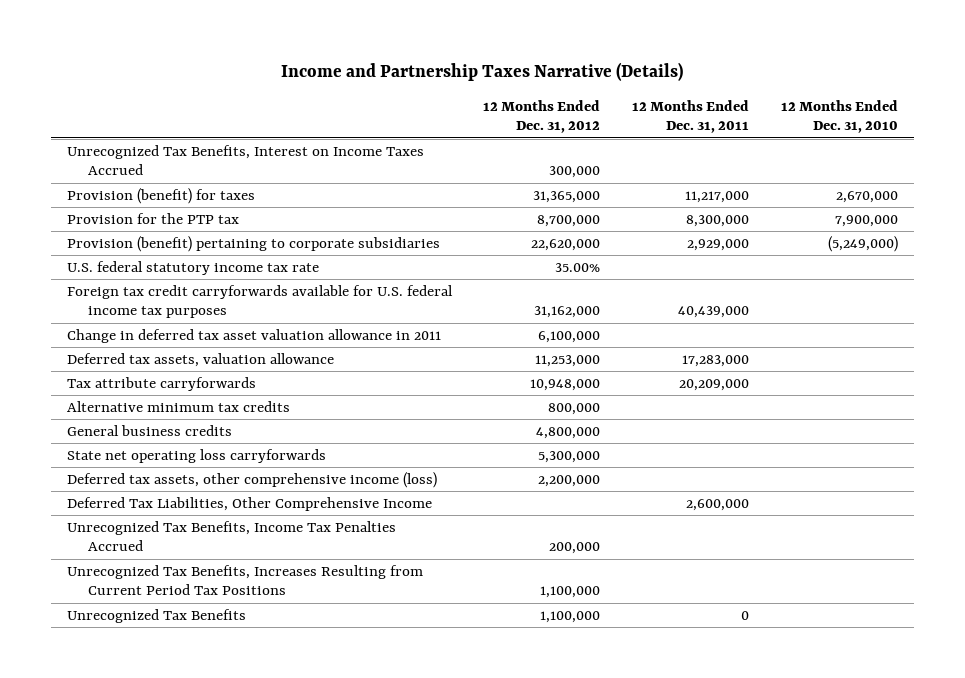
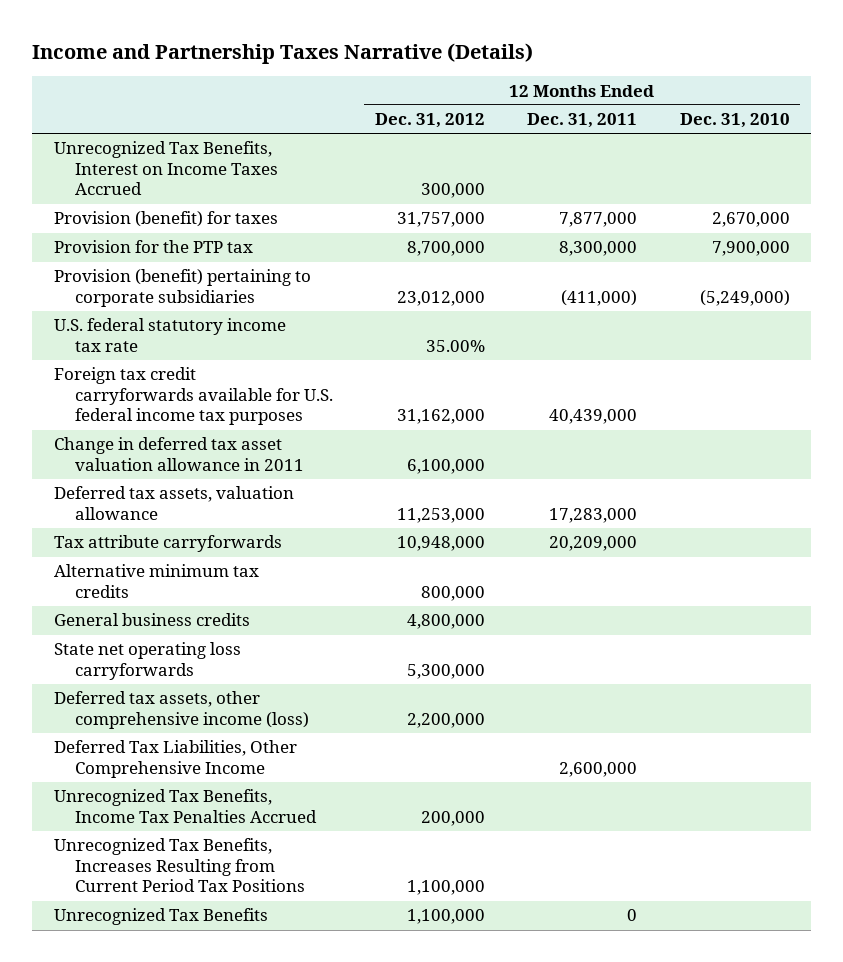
[533,190,601,203] 31,365,000 -> [397,212,486,228] 31,757,000
[685,190,750,203] 11,217,000 -> [559,212,638,228] 7,877,000
[531,238,601,251] 22,620,000 -> [397,290,486,306] 23,012,000
[687,238,750,251] 2,929,000 -> [561,289,638,306] (411,000)

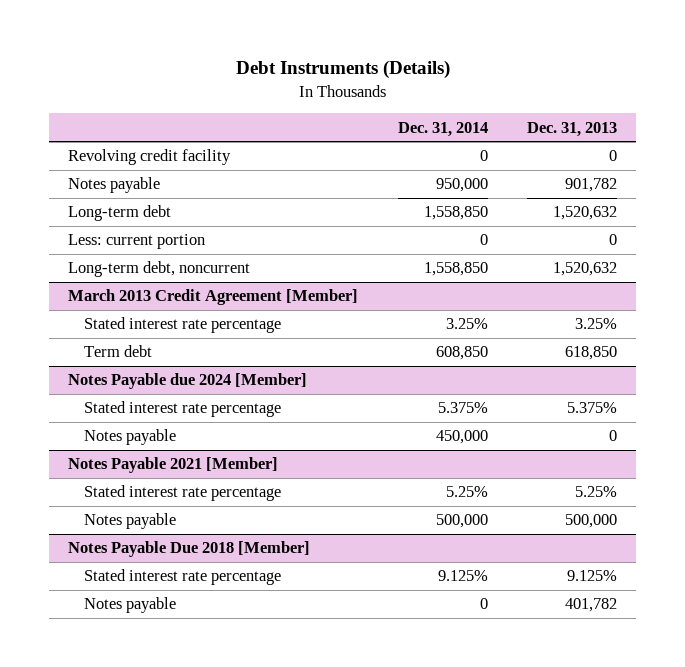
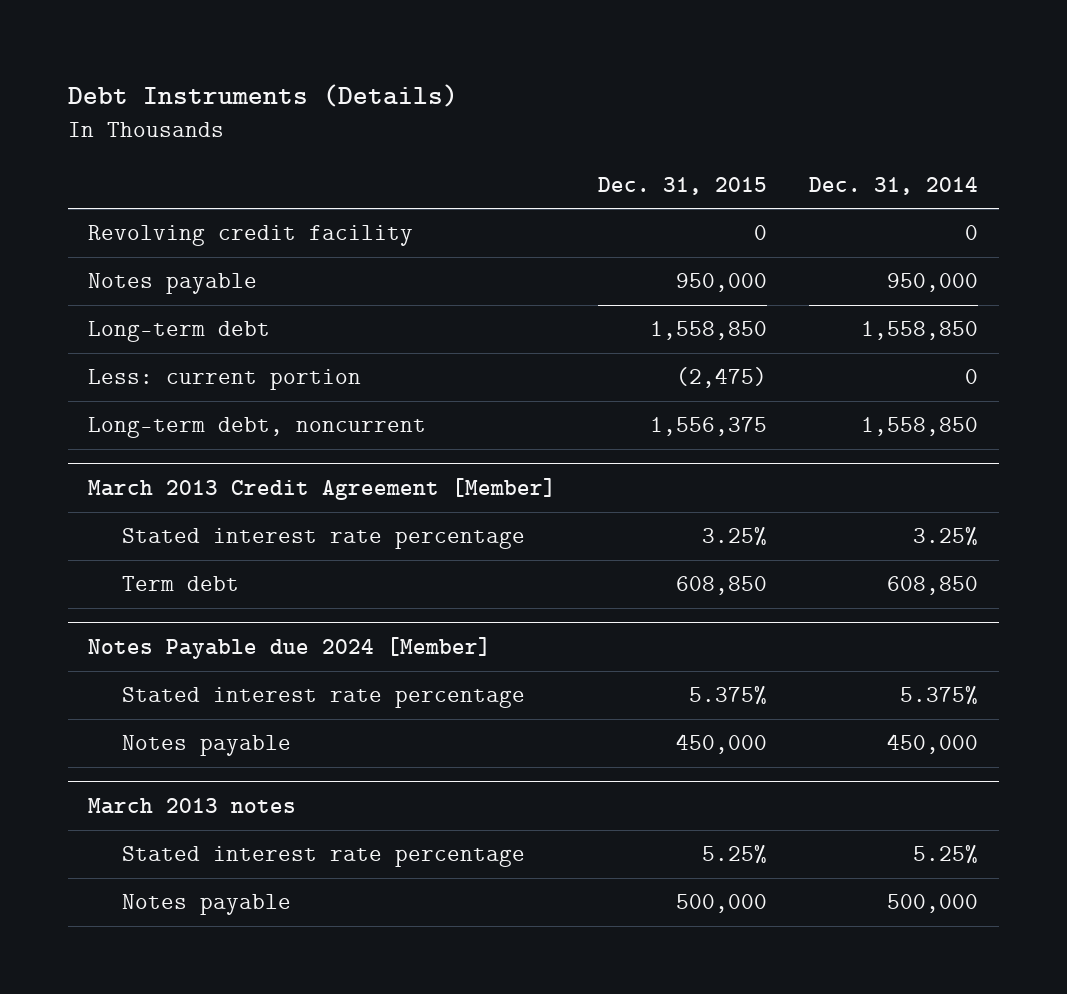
[526,121,617,137] Dec. 31, 2013 -> none
none -> [598,176,768,195] Dec. 31, 2015
[68,457,279,474] Notes Payable 2021 [Member] -> [88,798,297,815] March 2013 notes
[68,541,311,558] Notes Payable Due 2018 [Member] -> none
[83,569,281,586] Stated interest rate percentage -> none
[83,597,176,614] Notes payable -> none

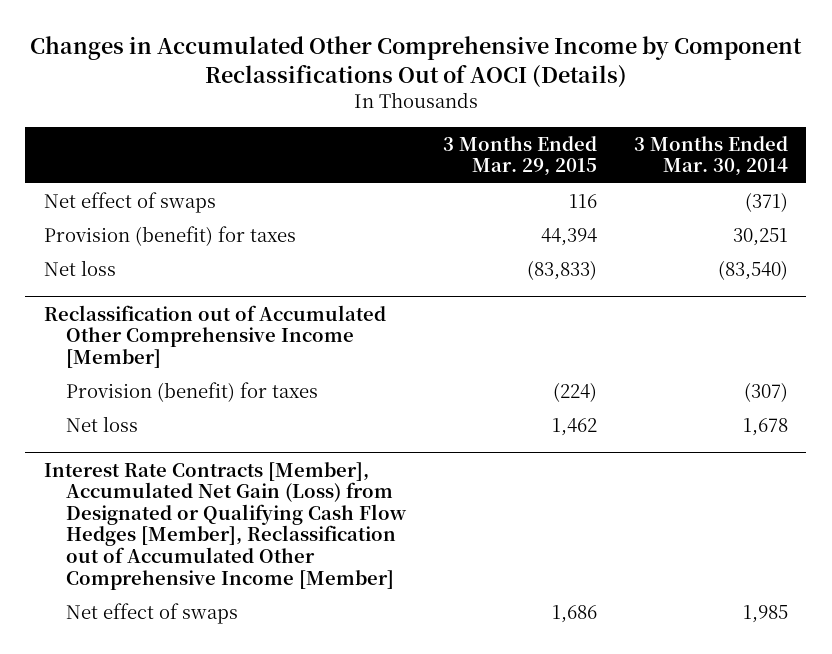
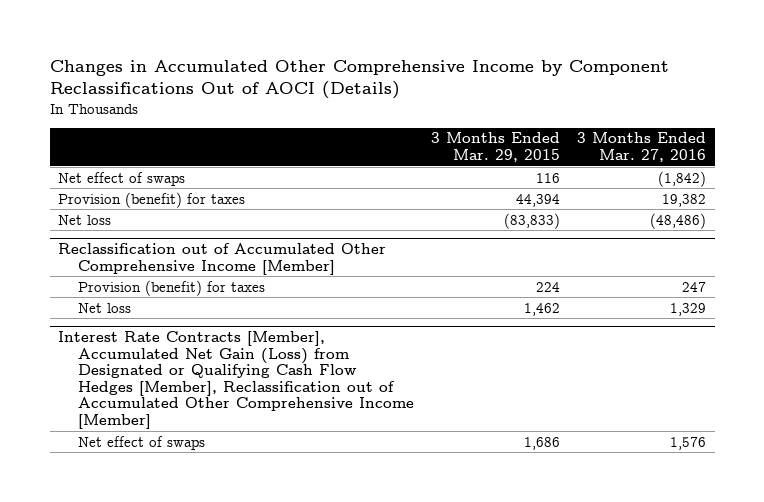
[633,135,788,177] 3 Months Ended Mar. 30, 2014 -> none
none -> [577,132,707,163] 3 Months Ended Mar. 27, 2016
[552,381,597,402] (224) -> [536,281,561,292] 224

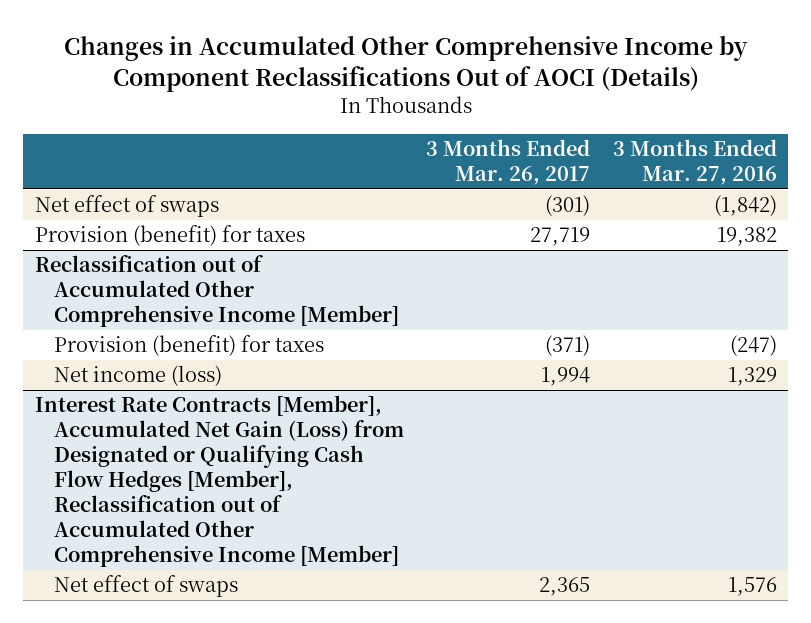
[431,132,561,163] 3 Months Ended Mar. 29, 2015 -> none
none -> [426,139,591,185] 3 Months Ended Mar. 26, 2017
[58,214,112,225] Net loss -> none
[682,281,707,292] 247 -> [729,335,777,357] (247)
[78,302,132,313] Net loss -> [53,365,222,387] Net income (loss)

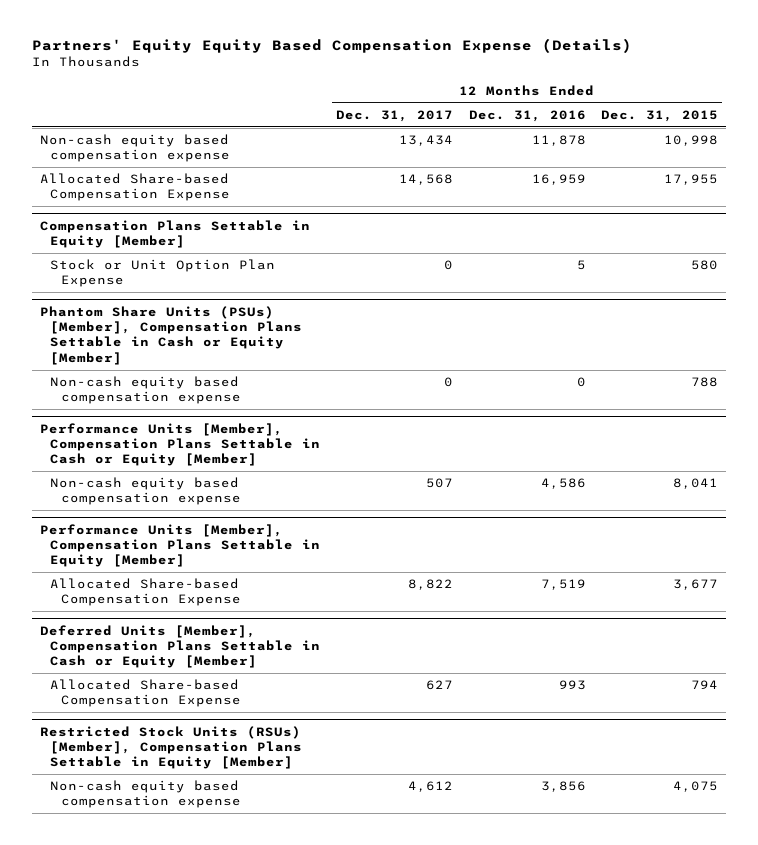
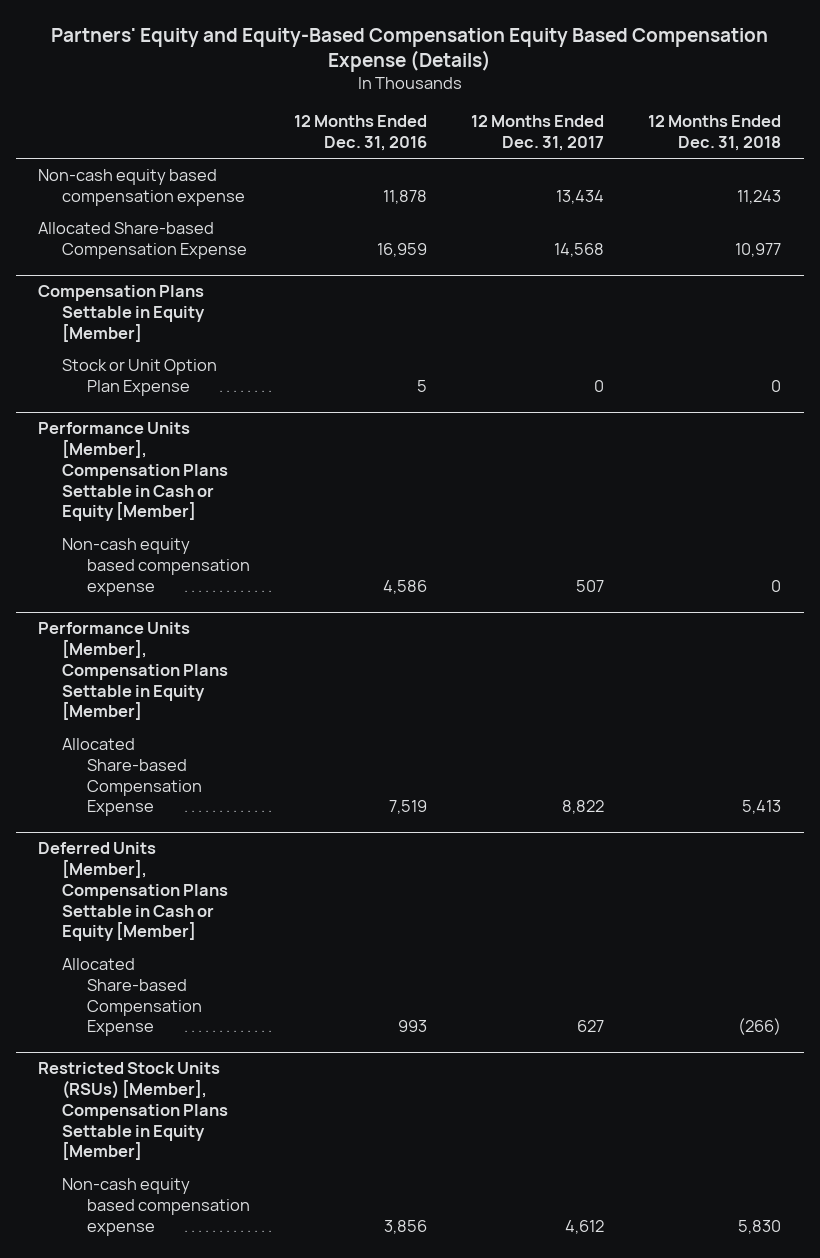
[32,38,633,54] Partners' Equity Equity Based Compensation Expense (Details) -> [50,27,768,72] Partners' Equity and Equity-Based Compensation Equity Based Compensation Expense (Details)
[601,109,719,122] Dec. 31, 2015 -> none
none -> [648,115,782,151] 12 Months Ended Dec. 31, 2018
[39,305,303,365] Phantom Share Units (PSUs) [Member], Compensation Plans Settable in Cash or Equity [Member] -> none
[50,376,241,405] Non-cash equity based compensation expense -> none

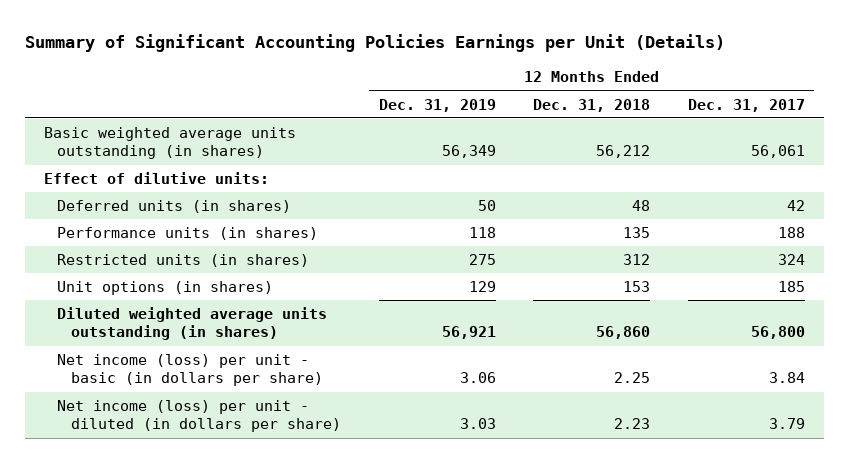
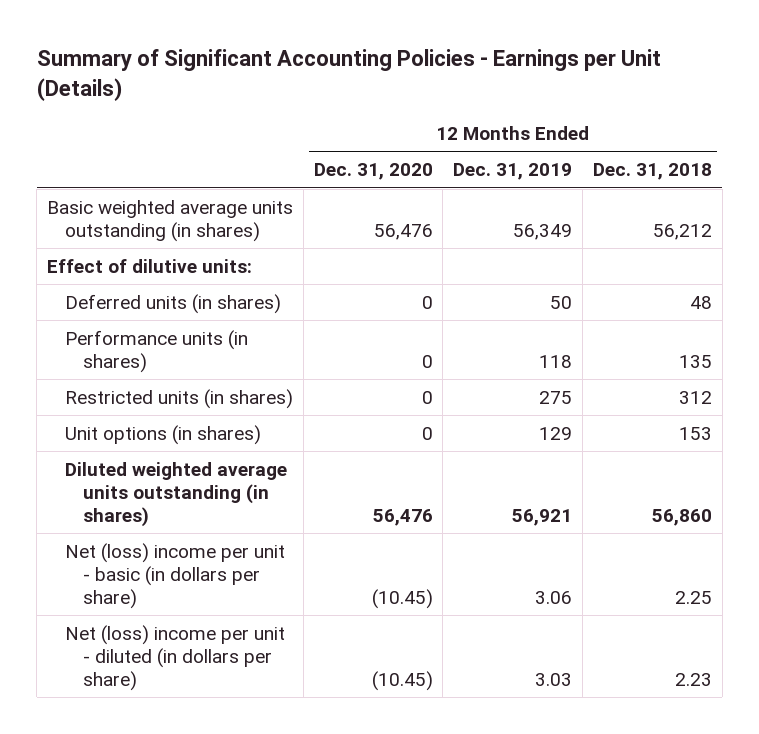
[25,34,726,53] Summary of Significant Accounting Policies Earnings per Unit (Details) -> [36,49,661,101] Summary of Significant Accounting Policies - Earnings per Unit (Details)
[687,98,805,112] Dec. 31, 2017 -> none
none -> [313,163,433,181] Dec. 31, 2020
[57,354,323,387] Net income (loss) per unit - basic (in dollars per share) -> [64,542,285,609] Net (loss) income per unit - basic (in dollars per share)
[57,400,341,433] Net income (loss) per unit - diluted (in dollars per share) -> [64,624,285,691] Net (loss) income per unit - diluted (in dollars per share)

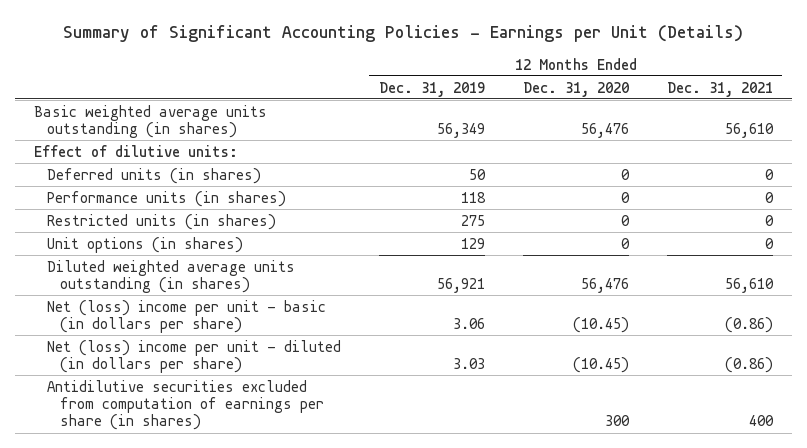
[592,163,712,181] Dec. 31, 2018 -> none
none -> [666,81,773,97] Dec. 31, 2021
none -> [47,379,324,431] Antidilutive securities excluded from computation of earnings per share (in shares)

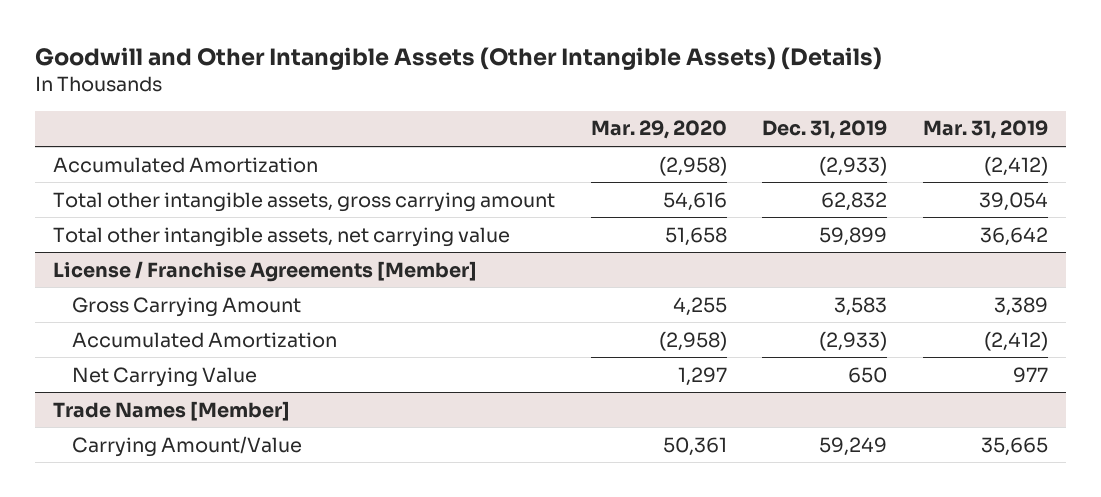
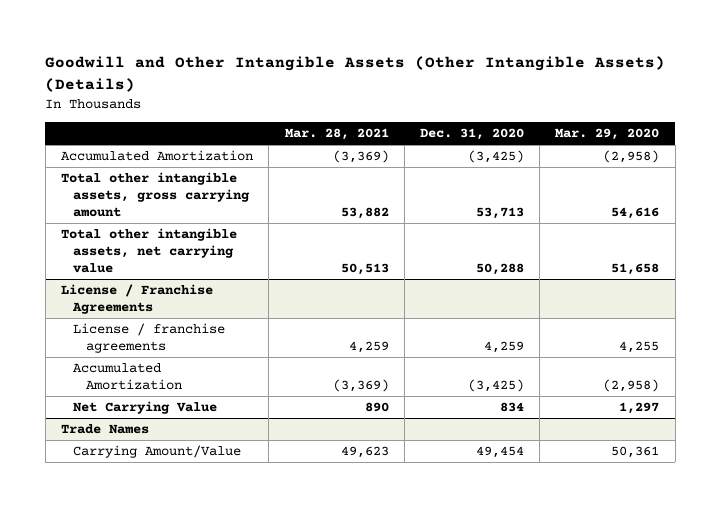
[762,120,888,140] Dec. 31, 2019 -> none
[922,120,1048,140] Mar. 31, 2019 -> none
none -> [284,128,389,141] Mar. 28, 2021
none -> [420,128,525,141] Dec. 31, 2020
[52,260,477,282] License / Franchise Agreements [Member] -> [61,284,214,314] License / Franchise Agreements
[71,296,301,317] Gross Carrying Amount -> [73,323,226,353] License / franchise agreements
[52,400,290,421] Trade Names [Member] -> [61,424,150,435] Trade Names

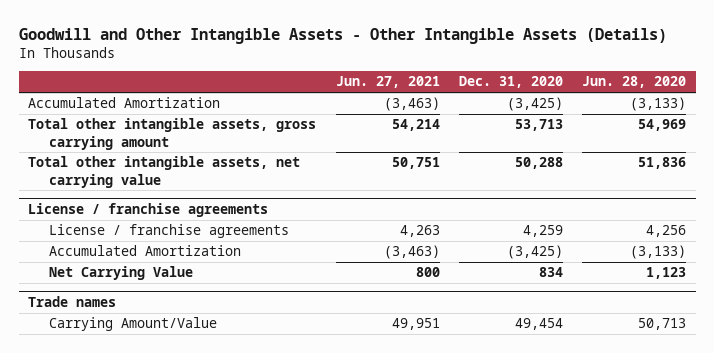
[45,56,666,93] Goodwill and Other Intangible Assets (Other Intangible Assets) (Details) -> [18,27,667,44] Goodwill and Other Intangible Assets - Other Intangible Assets (Details)
[284,128,389,141] Mar. 28, 2021 -> none
[555,128,660,141] Mar. 29, 2020 -> none
none -> [335,76,440,89] Jun. 27, 2021
none -> [581,76,686,89] Jun. 28, 2020
[61,284,214,314] License / Franchise Agreements -> [28,202,269,217] License / franchise agreements
[61,424,150,435] Trade Names -> [28,295,117,307] Trade names

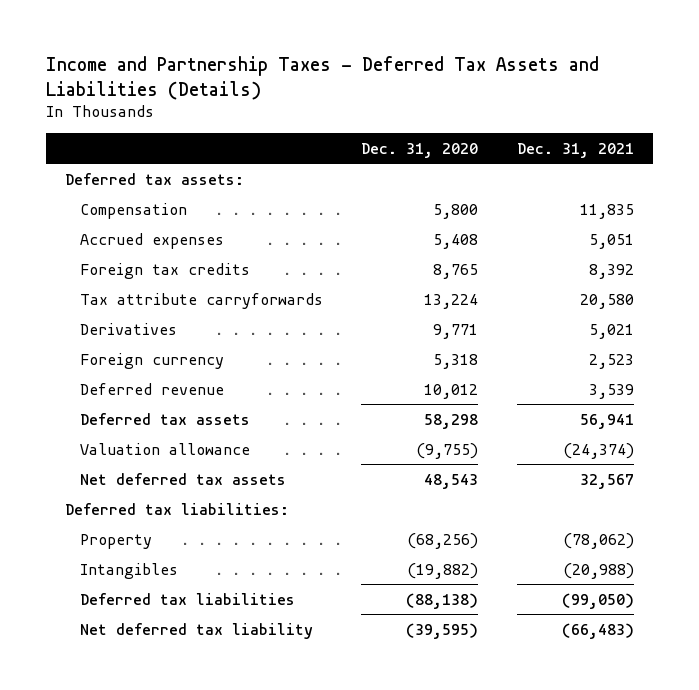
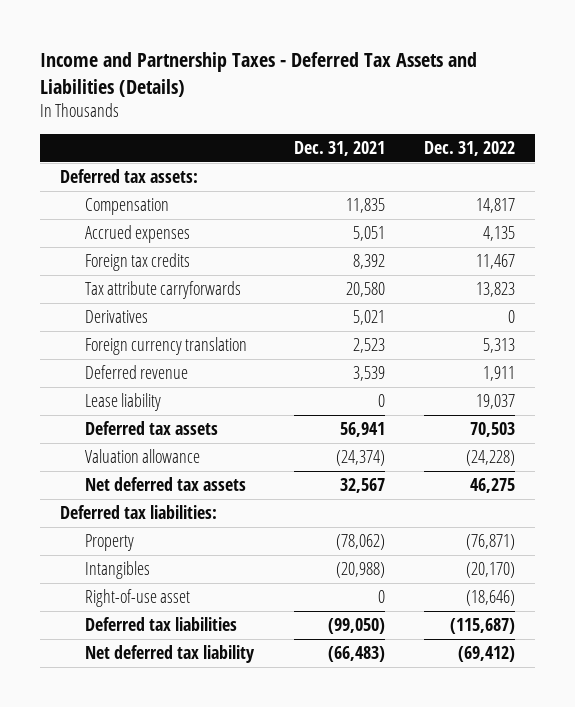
[361,142,479,158] Dec. 31, 2020 -> none
none -> [424,141,516,157] Dec. 31, 2022
[79,352,224,369] Foreign currency -> [85,336,248,355] Foreign currency translation
none -> [85,392,162,411] Lease liability
none -> [85,588,191,607] Right-of-use asset

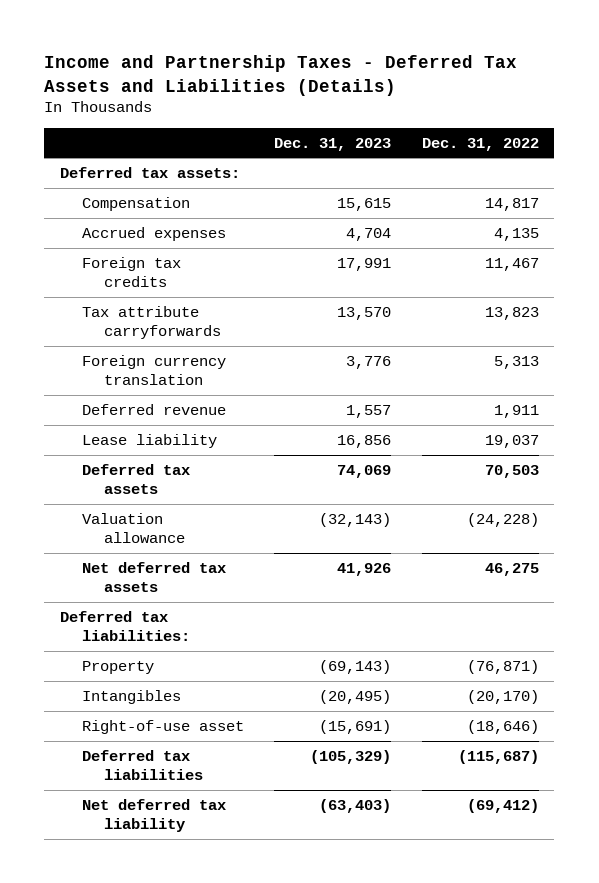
[293,141,385,157] Dec. 31, 2021 -> none
none -> [274,137,392,151] Dec. 31, 2023
[85,309,149,323] Derivatives -> none

